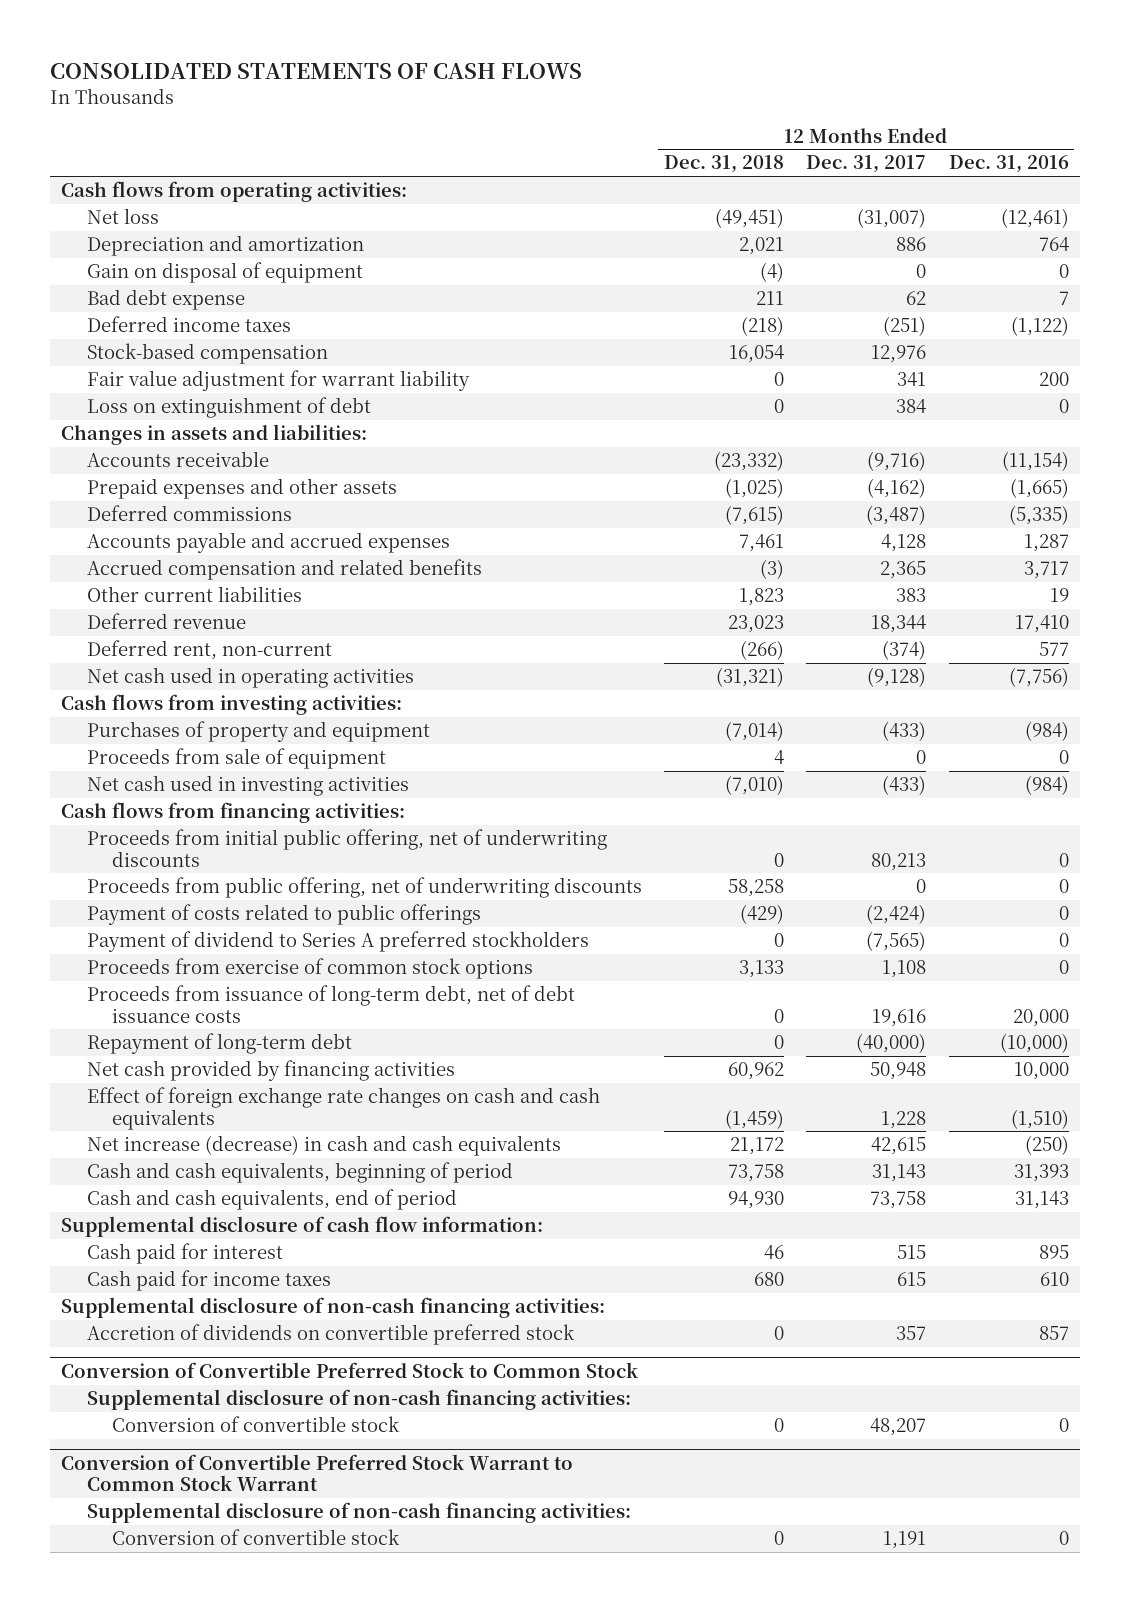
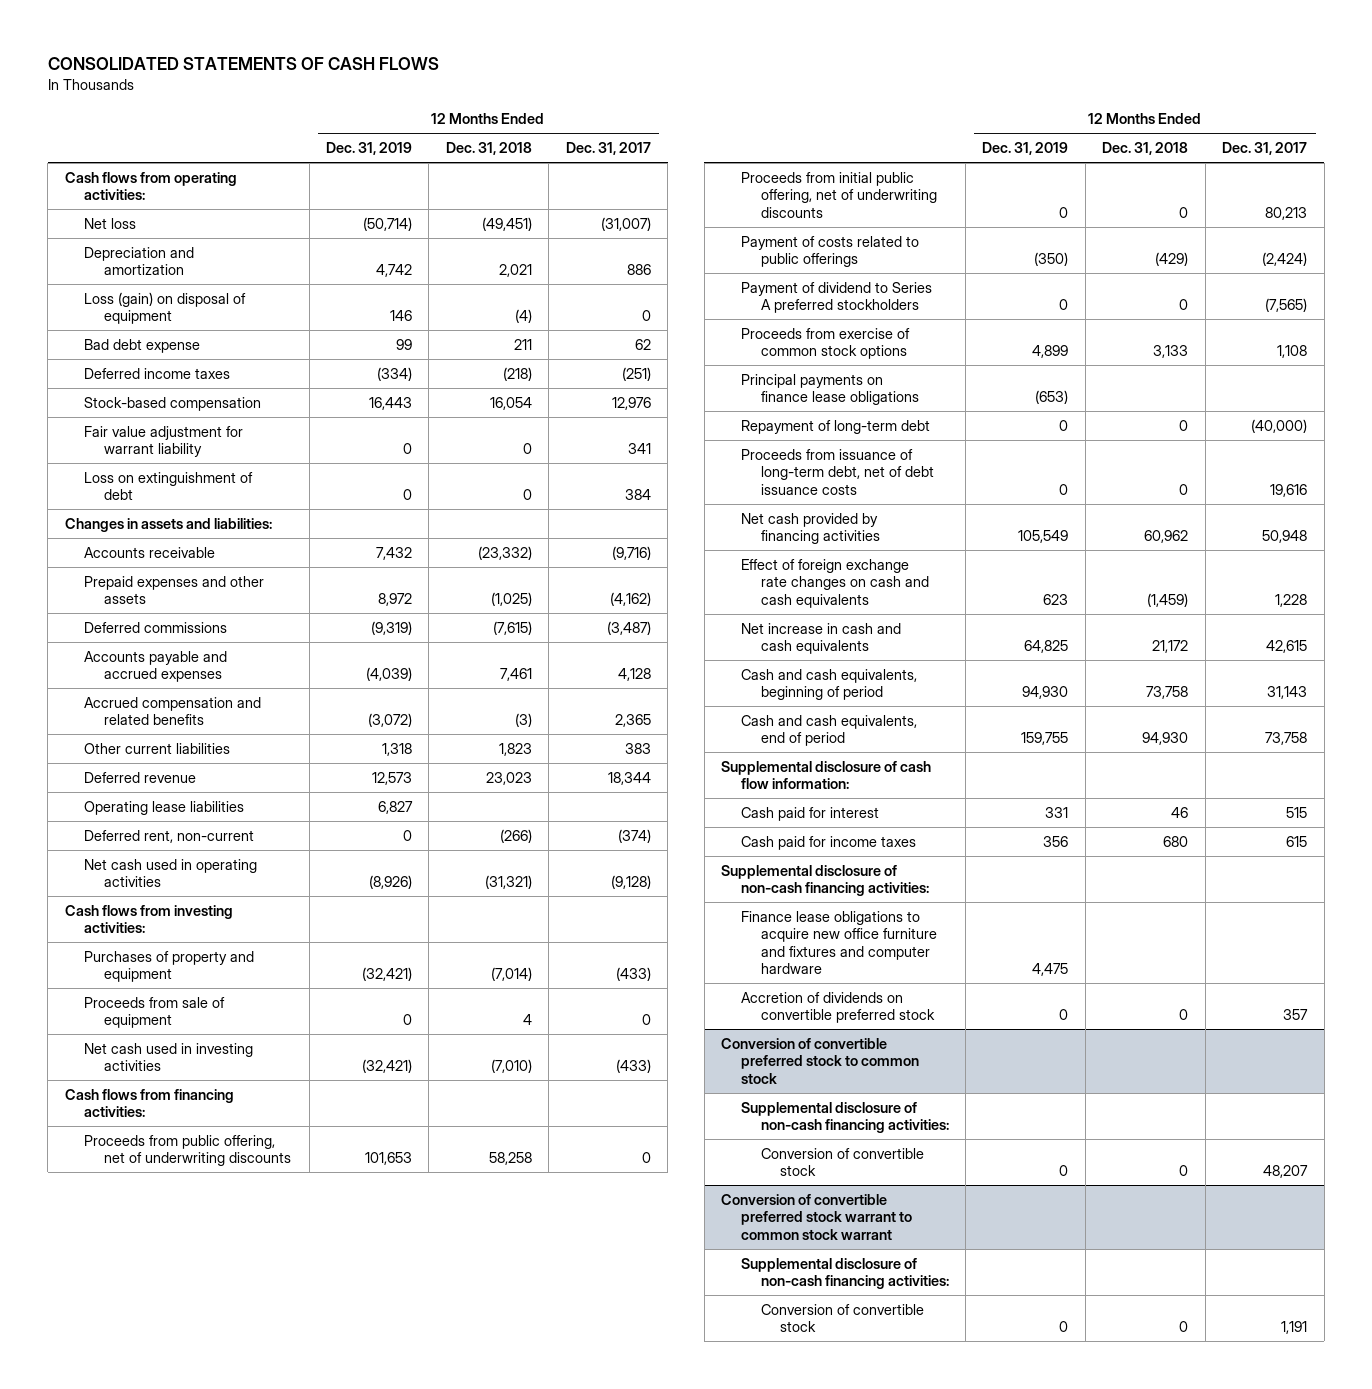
[948,155,1069,174] Dec. 31, 2016 -> none
none -> [325,142,412,156] Dec. 31, 2019
[86,262,363,284] Gain on disposal of equipment -> [84,291,247,325] Loss (gain) on disposal of equipment
none -> [84,800,245,815] Operating lease liabilities
[86,829,607,867] Proceeds from initial public offering, net of underwriting discounts -> [740,171,937,218] Proceeds from initial public offering, net of underwriting discounts
none -> [740,373,919,406] Principal payments on finance lease obligations
[86,985,575,1023] Proceeds from issuance of long-term debt, net of debt issuance costs -> [740,448,934,495] Proceeds from issuance of long-term debt, net of debt issuance costs
[86,1135,561,1157] Net increase (decrease) in cash and cash equivalents -> [740,622,901,655] Net increase in cash and cash equivalents
none -> [740,910,937,974] Finance lease obligations to acquire new office furniture and fixtures and computer hardware
[61,1361,639,1378] Conversion of Convertible Preferred Stock to Common Stock -> [720,1037,919,1084] Conversion of convertible preferred stock to common stock
[61,1453,574,1492] Conversion of Convertible Preferred Stock Warrant to Common Stock Warrant -> [720,1193,912,1240] Conversion of convertible preferred stock warrant to common stock warrant

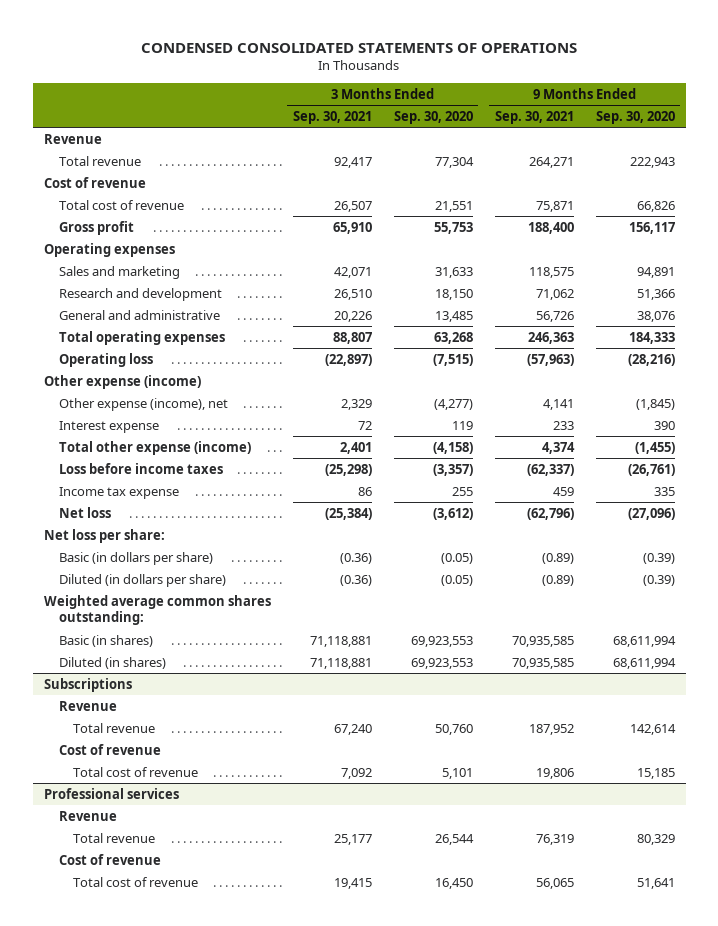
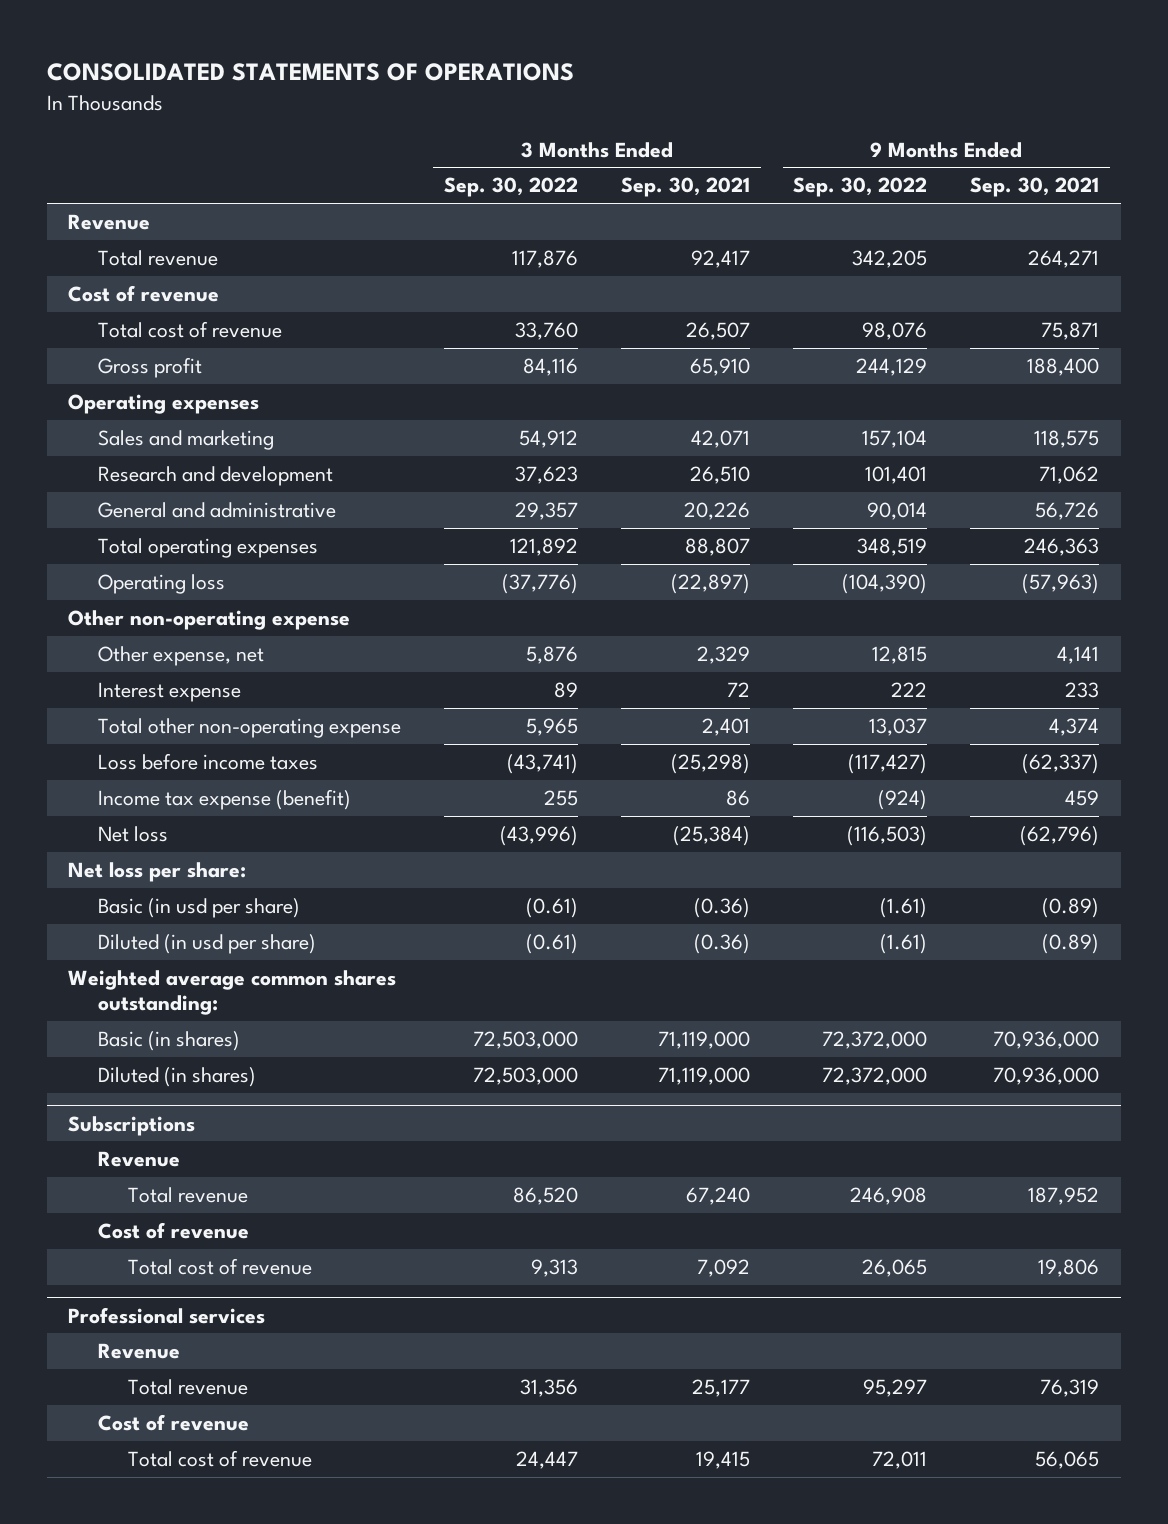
[141,42,578,53] CONDENSED CONSOLIDATED STATEMENTS OF OPERATIONS -> [46,63,574,82] CONSOLIDATED STATEMENTS OF OPERATIONS
[393,110,473,124] Sep. 30, 2020 -> none
[595,110,675,124] Sep. 30, 2020 -> none
none -> [444,177,579,198] Sep. 30, 2022
none -> [793,177,928,198] Sep. 30, 2022
[43,374,201,389] Other expense (income) -> [68,610,351,631] Other non-operating expense
[58,397,228,411] Other expense (income), net -> [97,646,264,667] Other expense, net
[58,440,251,455] Total other expense (income) -> [97,718,401,739] Total other non-operating expense
[58,486,179,499] Income tax expense -> [97,789,351,811] Income tax expense (benefit)
[58,551,213,565] Basic (in dollars per share) -> [97,898,300,919] Basic (in usd per share)
[58,573,226,587] Diluted (in dollars per share) -> [97,934,316,955] Diluted (in usd per share)
[309,635,372,647] 71,118,881 -> [658,1031,751,1050] 71,119,000
[511,635,574,647] 70,935,585 -> [993,1031,1100,1050] 70,936,000
[309,657,372,669] 71,118,881 -> [658,1067,751,1086] 71,119,000
[511,657,574,669] 70,935,585 -> [993,1067,1100,1086] 70,936,000

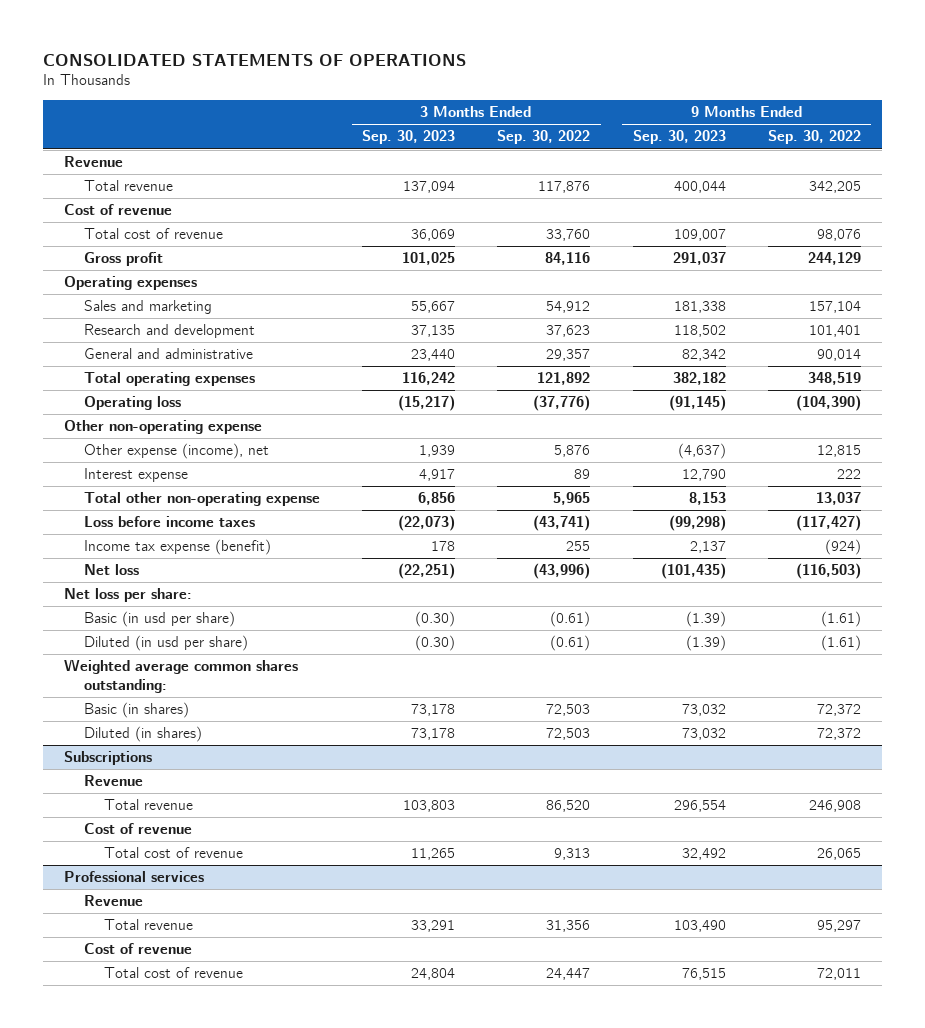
[621,177,751,198] Sep. 30, 2021 -> none
[970,177,1100,198] Sep. 30, 2021 -> none
none -> [362,130,456,145] Sep. 30, 2023
none -> [632,130,726,145] Sep. 30, 2023
[97,646,264,667] Other expense, net -> [84,443,270,460] Other expense (income), net
[473,1031,579,1050] 72,503,000 -> [546,704,591,717] 72,503
[822,1031,928,1050] 72,372,000 -> [816,704,861,717] 72,372
[473,1067,579,1086] 72,503,000 -> [546,728,591,741] 72,503
[822,1067,928,1086] 72,372,000 -> [816,728,861,741] 72,372

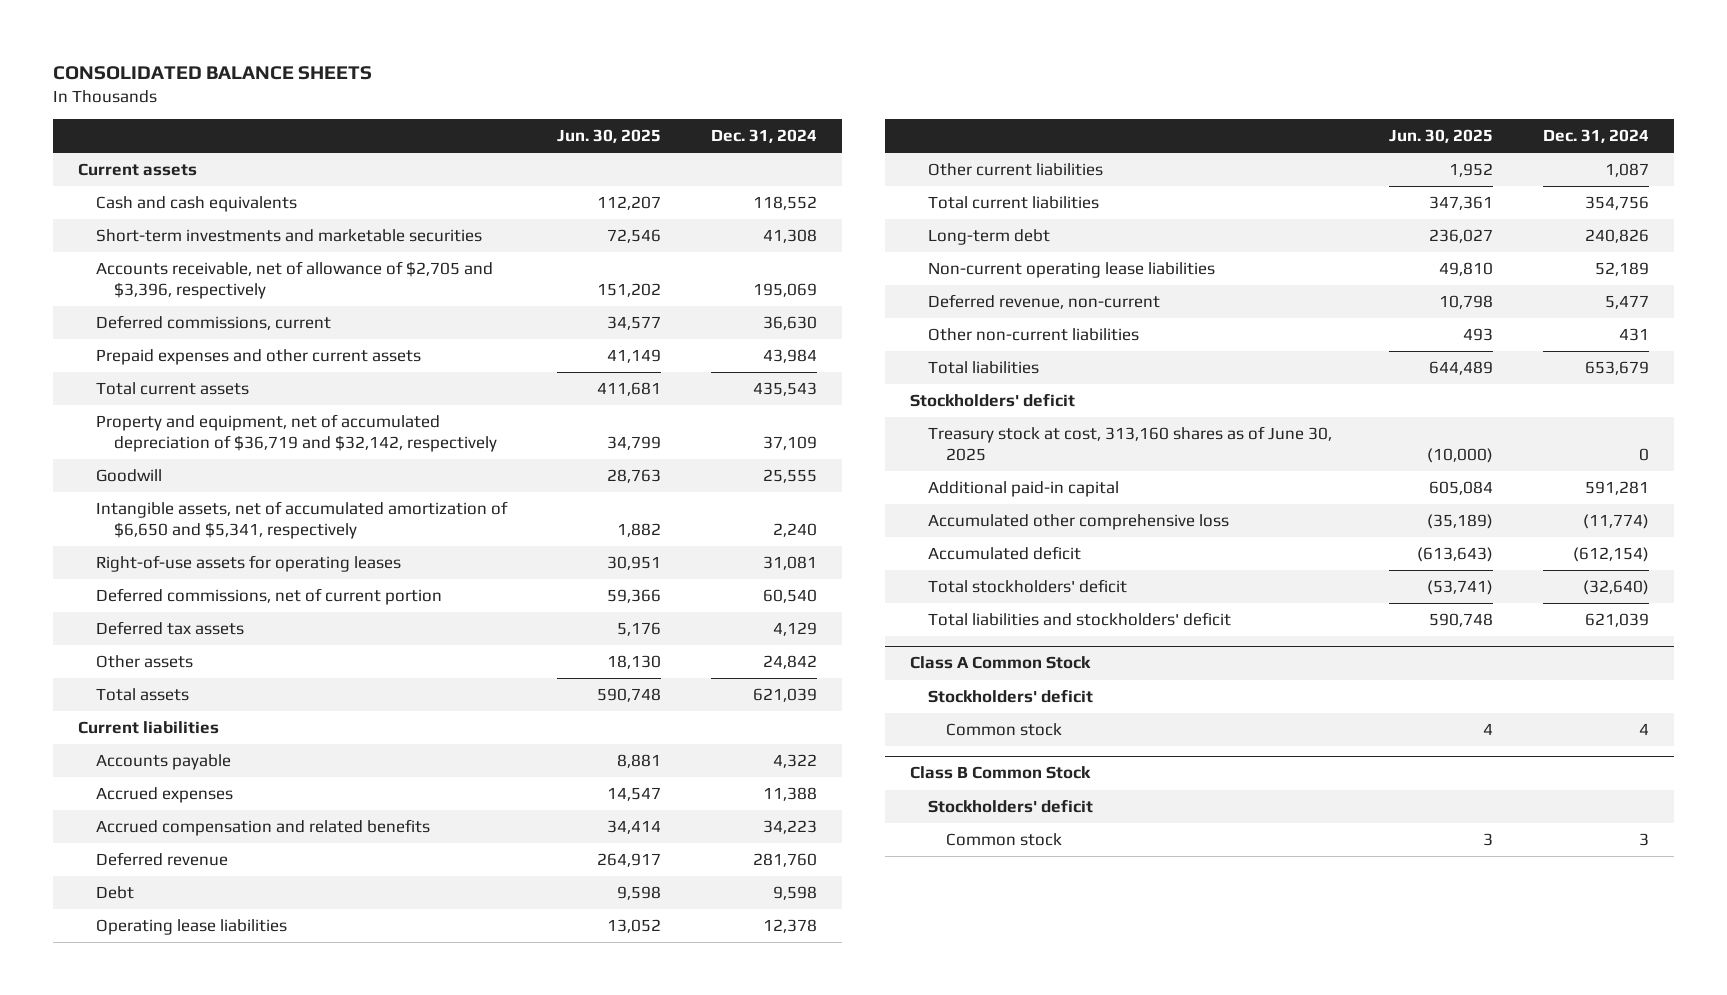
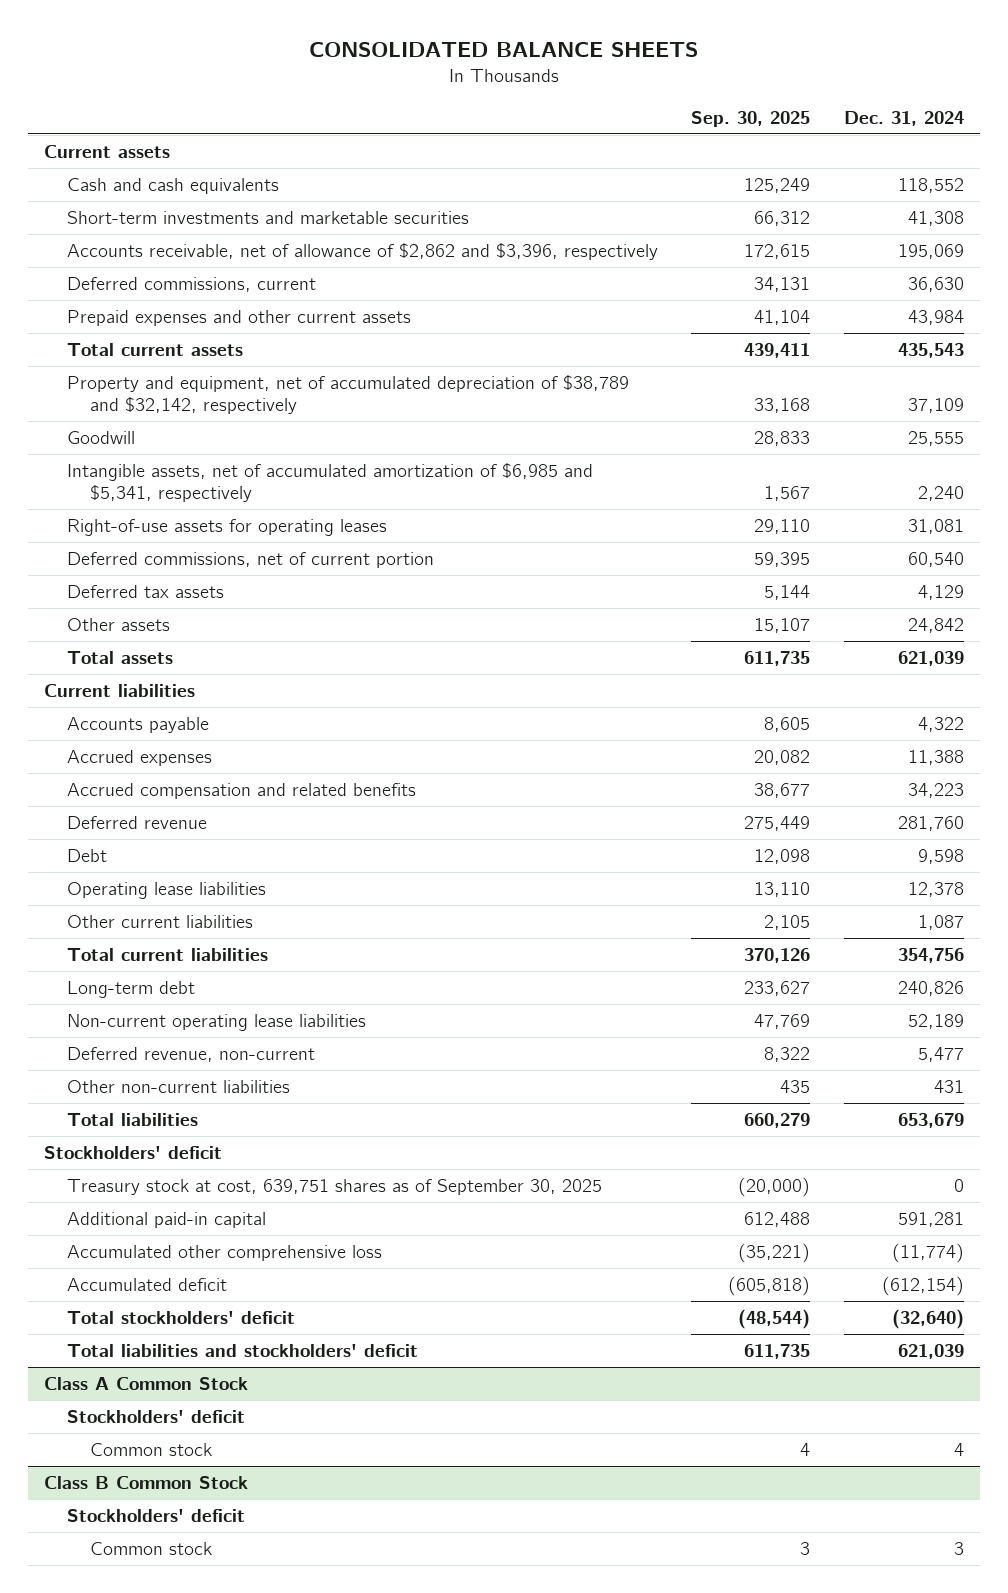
[557,129,662,144] Jun. 30, 2025 -> none
none -> [691,111,811,128] Sep. 30, 2025
[95,261,493,299] Accounts receivable, net of allowance of $2,705 and $3,396, respectively -> [67,242,659,260] Accounts receivable, net of allowance of $2,862 and $3,396, respectively
[95,414,497,452] Property and equipment, net of accumulated depreciation of $36,719 and $32,142, respectively -> [67,374,630,414] Property and equipment, net of accumulated depreciation of $38,789 and $32,142, respectively
[95,501,508,539] Intangible assets, net of accumulated amortization of $6,650 and $5,341, respectively -> [67,462,594,502] Intangible assets, net of accumulated amortization of $6,985 and $5,341, respectively
[927,426,1332,461] Treasury stock at cost, 313,160 shares as of June 30, 2025 -> [67,1178,603,1195] Treasury stock at cost, 639,751 shares as of September 30, 2025

